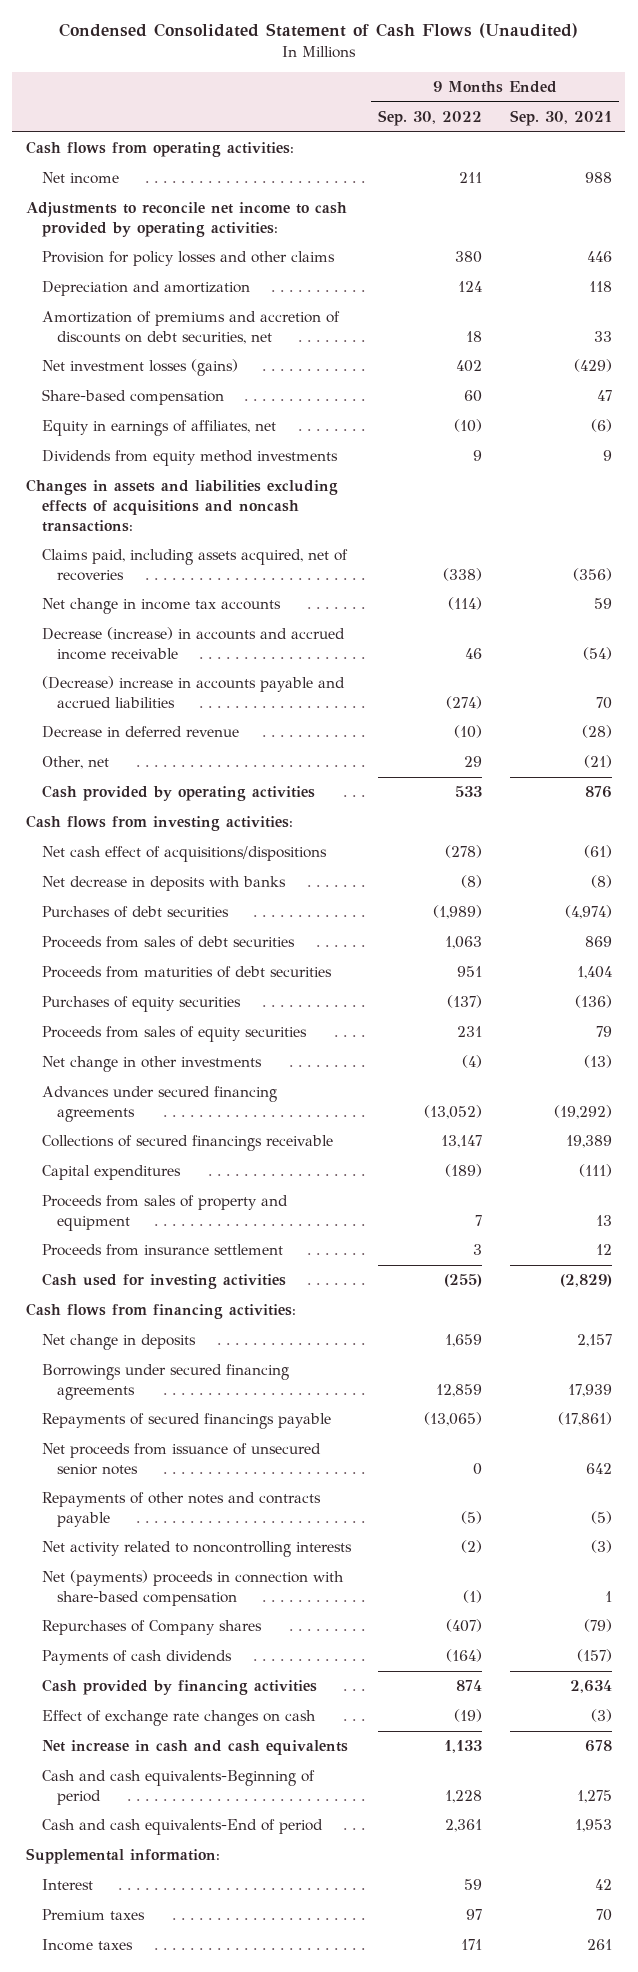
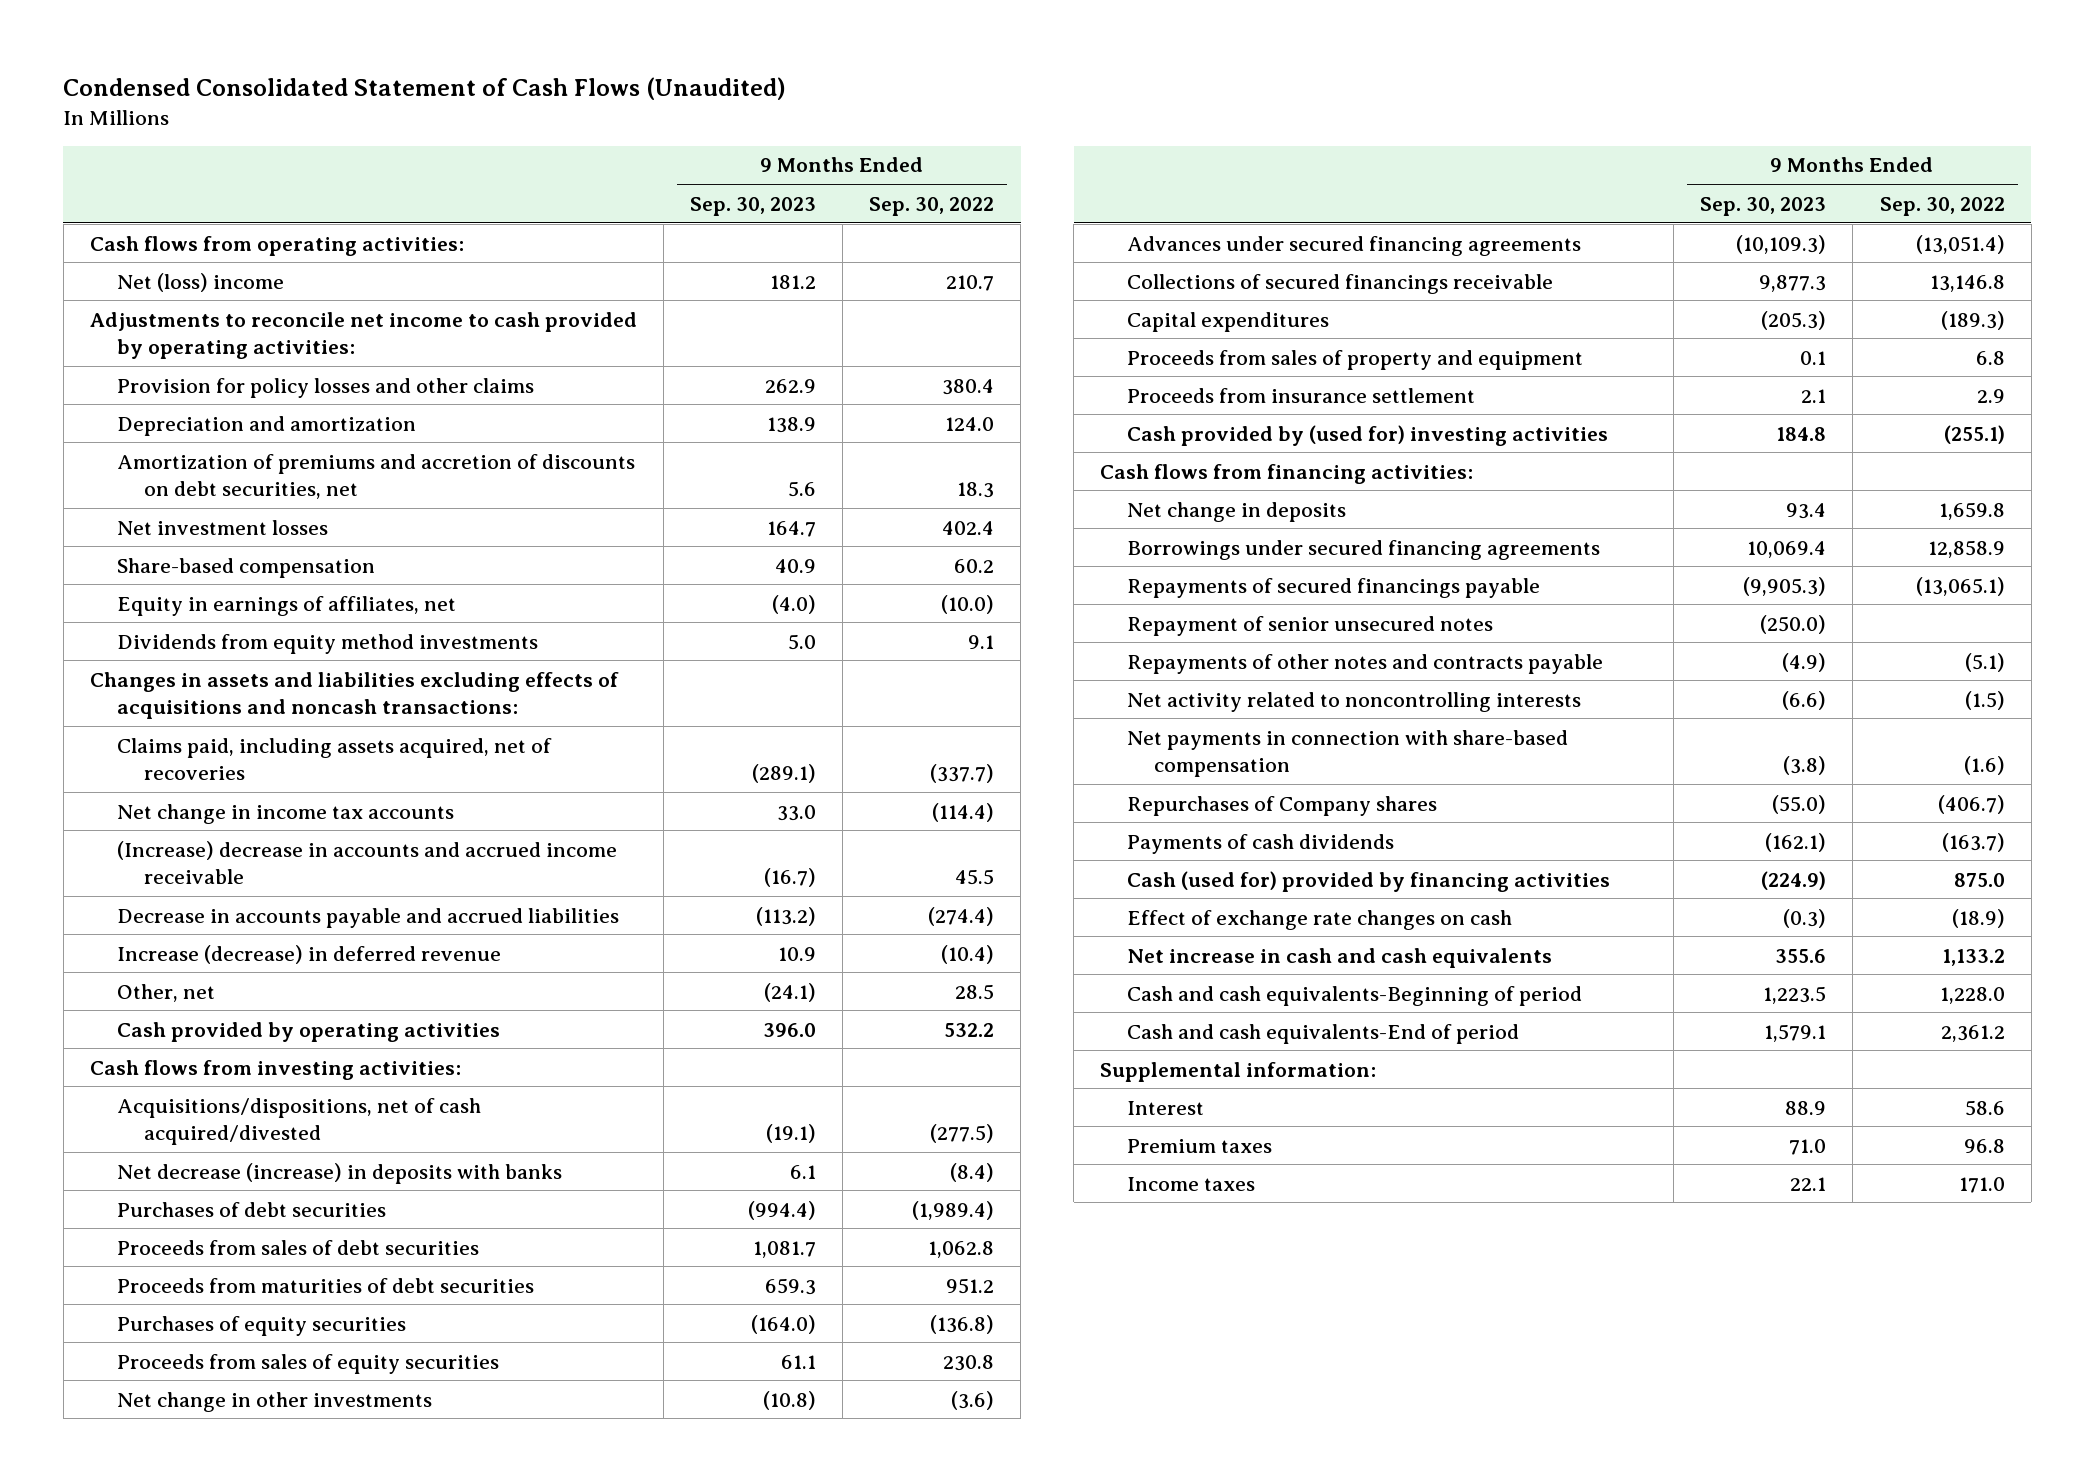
[509,110,612,127] Sep. 30, 2021 -> none
none -> [689,196,816,216] Sep. 30, 2023
[41,172,119,185] Net income -> [116,272,284,292] Net (loss) income
[459,172,483,184] 211 -> [946,274,995,291] 210.7
[455,251,483,264] 380 -> [942,378,995,395] 380.4
[458,281,483,293] 124 -> [945,416,995,431] 124.0
[466,330,483,342] 18 -> [957,482,995,499] 18.3
[41,359,238,377] Net investment losses (gains) -> [116,519,328,535] Net investment losses
[456,360,483,373] 402 -> [942,520,995,535] 402.4
[464,390,483,403] 60 -> [954,558,995,573] 60.2
[454,419,483,433] (10) -> [941,594,995,614] (10.0)
[473,450,483,462] 9 -> [968,634,995,649] 9.1
[443,567,483,581] (338) -> [930,764,995,784] (337.7)
[448,597,483,611] (114) -> [932,802,995,822] (114.4)
[41,627,345,660] Decrease (increase) in accounts and accrued income receivable -> [116,840,617,885] (Increase) decrease in accounts and accrued income receivable
[465,647,483,659] 46 -> [955,869,995,886] 45.5
[41,676,345,708] (Decrease) increase in accounts payable and accrued liabilities -> [116,907,619,928] Decrease in accounts payable and accrued liabilities
[446,695,483,709] (274) -> [928,906,995,926] (274.4)
[41,726,239,739] Decrease in deferred revenue -> [116,944,501,964] Increase (decrease) in deferred revenue
[454,725,483,739] (10) -> [941,944,995,964] (10.4)
[464,756,483,768] 29 -> [955,983,995,1000] 28.5
[455,786,483,798] 533 -> [944,1022,995,1037] 532.2
[41,846,327,863] Net cash effect of acquisitions/dispositions -> [116,1097,481,1146] Acquisitions/dispositions, net of cash acquired/divested
[445,845,483,859] (278) -> [930,1124,995,1144] (277.5)
[41,876,286,892] Net decrease in deposits with banks -> [116,1162,562,1184] Net decrease (increase) in deposits with banks
[461,875,483,889] (8) -> [950,1162,995,1182] (8.4)
[433,905,483,920] (1,989) -> [912,1200,995,1220] (1,989.4)
[445,936,483,950] 1,063 -> [928,1240,995,1258] 1,062.8
[457,966,483,978] 951 -> [946,1277,995,1294] 951.2
[447,995,483,1009] (137) -> [930,1314,995,1334] (136.8)
[457,1026,483,1038] 231 -> [943,1354,995,1371] 230.8
[462,1055,483,1069] (4) -> [951,1390,995,1410] (3.6)
[424,1104,483,1119] (13,052) -> [1915,234,2005,254] (13,051.4)
[441,1135,483,1149] 13,147 -> [1929,274,2005,292] 13,146.8
[445,1164,483,1178] (189) -> [1940,310,2005,330] (189.3)
[475,1214,483,1226] 7 -> [1975,350,2005,365] 6.8
[473,1244,483,1256] 3 -> [1976,388,2005,403] 2.9
[41,1273,286,1290] Cash used for investing activities -> [1127,424,1609,446] Cash provided by (used for) investing activities
[444,1274,483,1288] (255) -> [1943,424,2005,444] (255.1)
[41,1443,321,1475] Net proceeds from issuance of unsecured senior notes -> none
[445,1334,483,1348] 1,659 -> [1938,501,2005,520] 1,659.8
[436,1383,483,1397] 12,859 -> [1927,539,2005,558] 12,858.9
[424,1412,483,1427] (13,065) -> [1915,576,2005,596] (13,065.1)
none -> [1127,615,1494,636] Repayment of senior unsecured notes
[461,1510,483,1524] (5) -> [1964,652,2005,672] (5.1)
[461,1540,483,1554] (2) -> [1964,690,2005,710] (1.5)
[41,1570,344,1606] Net (payments) proceeds in connection with share-based compensation -> [1127,729,1569,778] Net payments in connection with share-based compensation
[463,1589,483,1603] (1) -> [1963,756,2005,776] (1.6)
[446,1619,483,1633] (407) -> [1937,794,2005,814] (406.7)
[446,1649,483,1663] (164) -> [1941,832,2005,852] (163.7)
[41,1679,317,1696] Cash provided by financing activities -> [1127,870,1611,892] Cash (used for) provided by financing activities
[456,1680,483,1692] 874 -> [1953,872,2005,887] 875.0
[454,1709,483,1723] (19) -> [1951,908,2005,928] (18.9)
[444,1740,483,1754] 1,133 -> [1941,948,2005,966] 1,133.2
[445,1789,483,1803] 1,228 -> [1939,986,2005,1004] 1,228.0
[445,1819,483,1833] 2,361 -> [1940,1024,2005,1042] 2,361.2
[464,1879,483,1891] 59 -> [1964,1099,2005,1116] 58.6
[466,1909,483,1921] 97 -> [1963,1138,2005,1153] 96.8
[461,1939,483,1951] 171 -> [1958,1176,2005,1193] 171.0

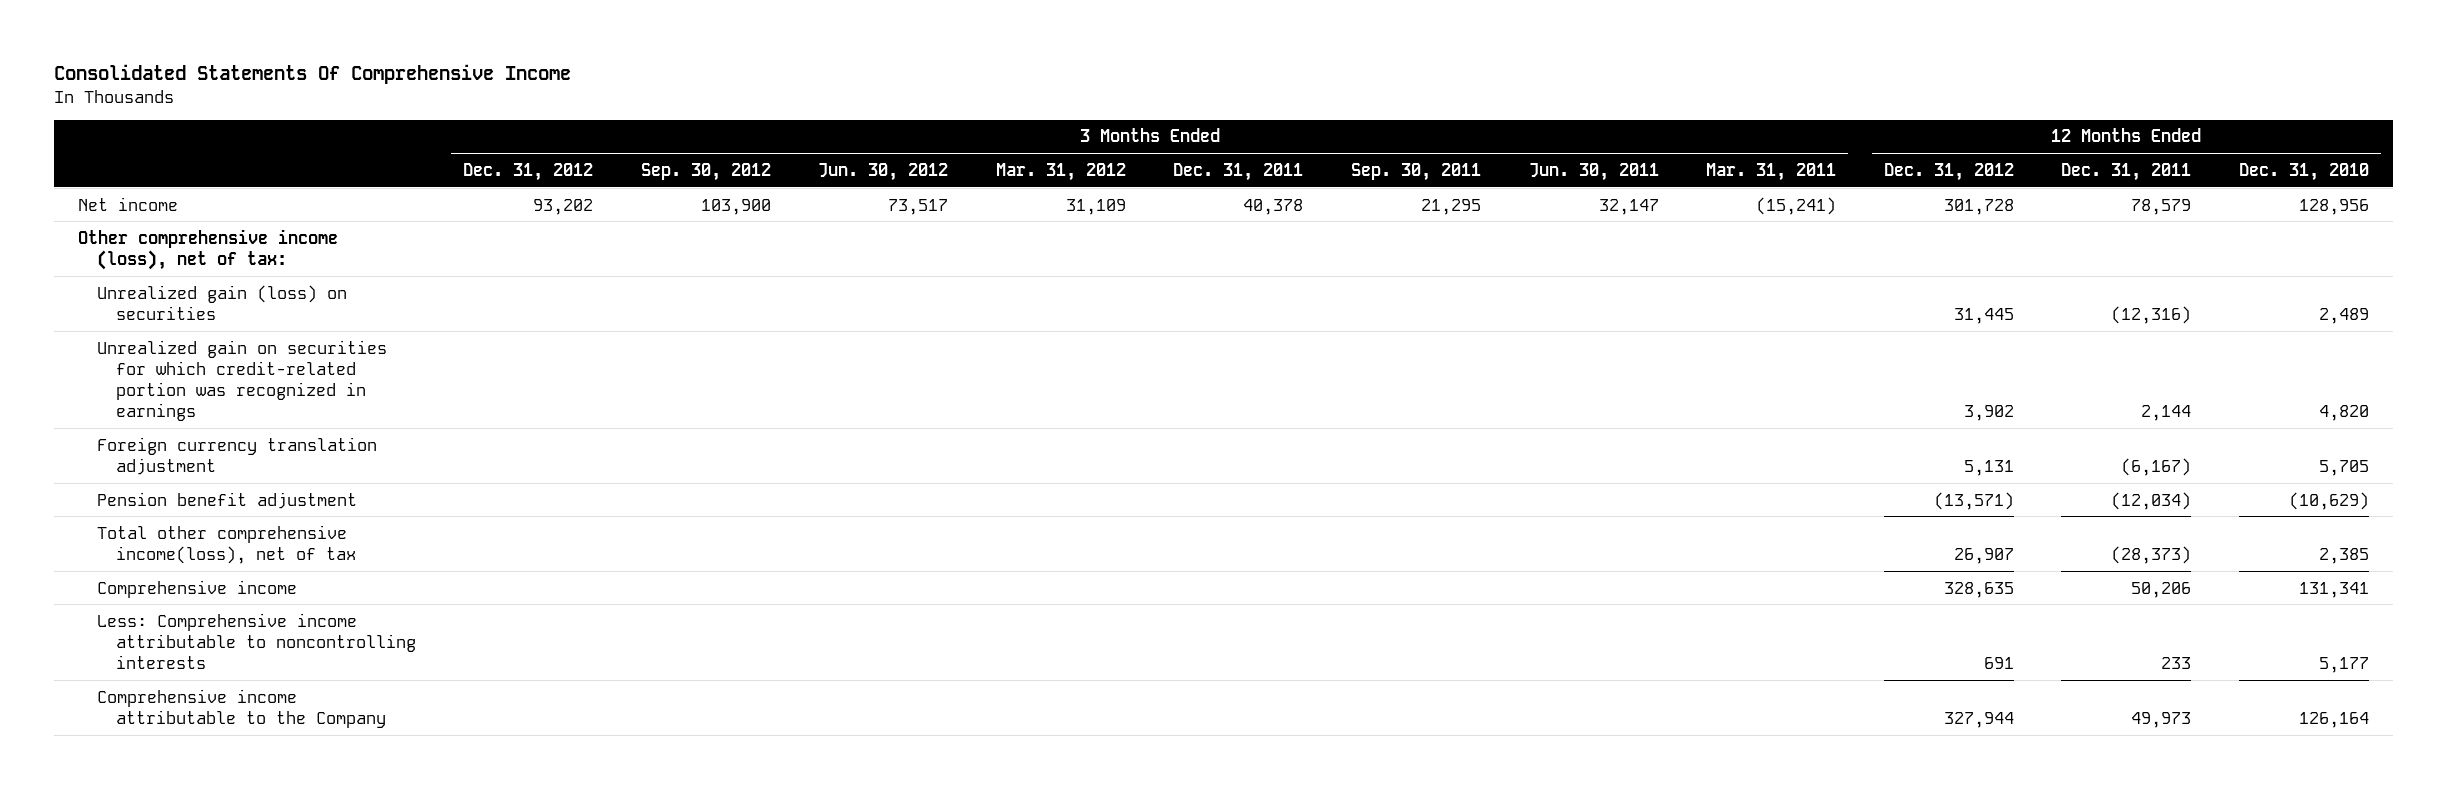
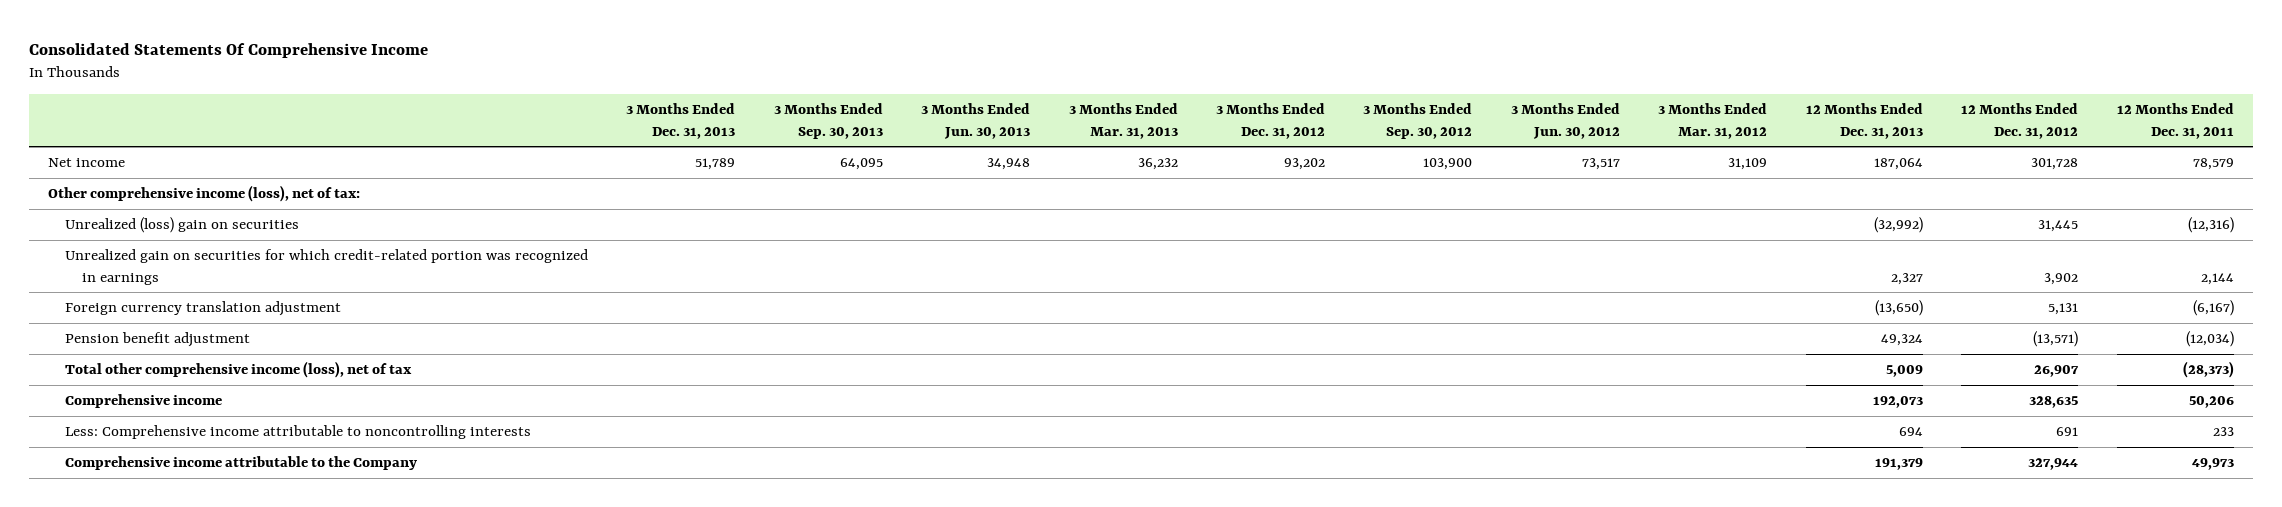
[1173,162,1304,181] Dec. 31, 2011 -> none
[1351,162,1482,181] Sep. 30, 2011 -> none
[1528,162,1659,181] Jun. 30, 2011 -> none
[1706,162,1837,181] Mar. 31, 2011 -> none
[2238,162,2369,181] Dec. 31, 2010 -> none
none -> [626,103,736,139] 3 Months Ended Dec. 31, 2013
none -> [773,103,883,139] 3 Months Ended Sep. 30, 2013
none -> [921,103,1031,139] 3 Months Ended Jun. 30, 2013
none -> [1068,103,1178,139] 3 Months Ended Mar. 31, 2013
none -> [1805,103,1923,139] 12 Months Ended Dec. 31, 2013
[96,284,347,320] Unrealized gain (loss) on securities -> [64,217,299,234] Unrealized (loss) gain on securities
[96,524,356,564] Total other comprehensive income(loss), net of tax -> [64,361,412,379] Total other comprehensive income (loss), net of tax

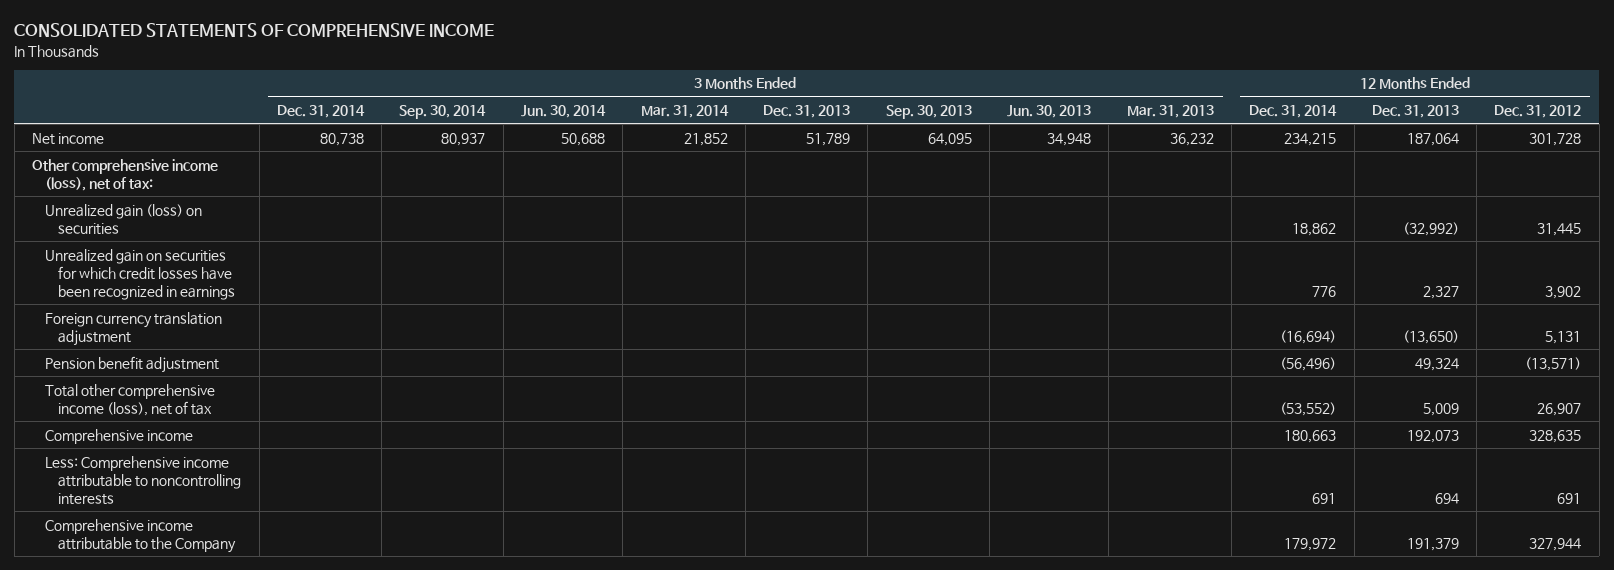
[28,42,428,58] Consolidated Statements Of Comprehensive Income -> [14,23,495,38] CONSOLIDATED STATEMENTS OF COMPREHENSIVE INCOME
[1216,103,1326,139] 3 Months Ended Dec. 31, 2012 -> none
[1363,103,1473,139] 3 Months Ended Sep. 30, 2012 -> none
[1510,103,1620,139] 3 Months Ended Jun. 30, 2012 -> none
[1658,103,1768,139] 3 Months Ended Mar. 31, 2012 -> none
[2116,103,2234,139] 12 Months Ended Dec. 31, 2011 -> none
none -> [276,105,365,119] Dec. 31, 2014
none -> [399,105,487,120] Sep. 30, 2014
none -> [520,105,606,119] Jun. 30, 2014
none -> [640,105,729,119] Mar. 31, 2014
none -> [1249,105,1338,119] Dec. 31, 2014
[64,217,299,234] Unrealized (loss) gain on securities -> [45,203,203,235] Unrealized gain (loss) on securities
[64,249,588,285] Unrealized gain on securities for which credit-related portion was recognized in earnings -> [45,248,236,300] Unrealized gain on securities for which credit losses have been recognized in earnings

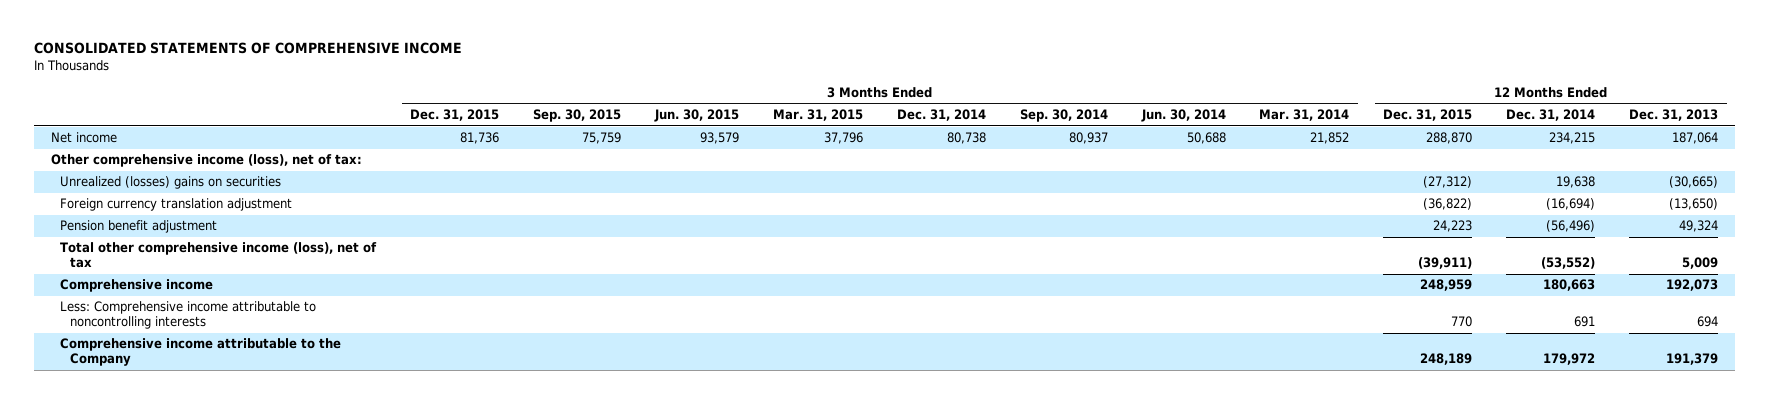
[763,105,851,119] Dec. 31, 2013 -> none
[885,105,972,120] Sep. 30, 2013 -> none
[1007,105,1092,119] Jun. 30, 2013 -> none
[1126,105,1214,119] Mar. 31, 2013 -> none
[1494,105,1582,119] Dec. 31, 2012 -> none
none -> [410,109,500,122] Dec. 31, 2015
none -> [533,109,622,123] Sep. 30, 2015
none -> [654,109,740,123] Jun. 30, 2015
none -> [772,109,863,122] Mar. 31, 2015
none -> [1383,109,1473,122] Dec. 31, 2015
[45,248,236,300] Unrealized gain on securities for which credit losses have been recognized in earnings -> none
[45,203,203,235] Unrealized gain (loss) on securities -> [60,176,282,190] Unrealized (losses) gains on securities
[1292,222,1337,236] 18,862 -> [1556,176,1596,189] 19,638
[1402,221,1459,236] (32,992) -> [1669,176,1719,189] (30,665)

